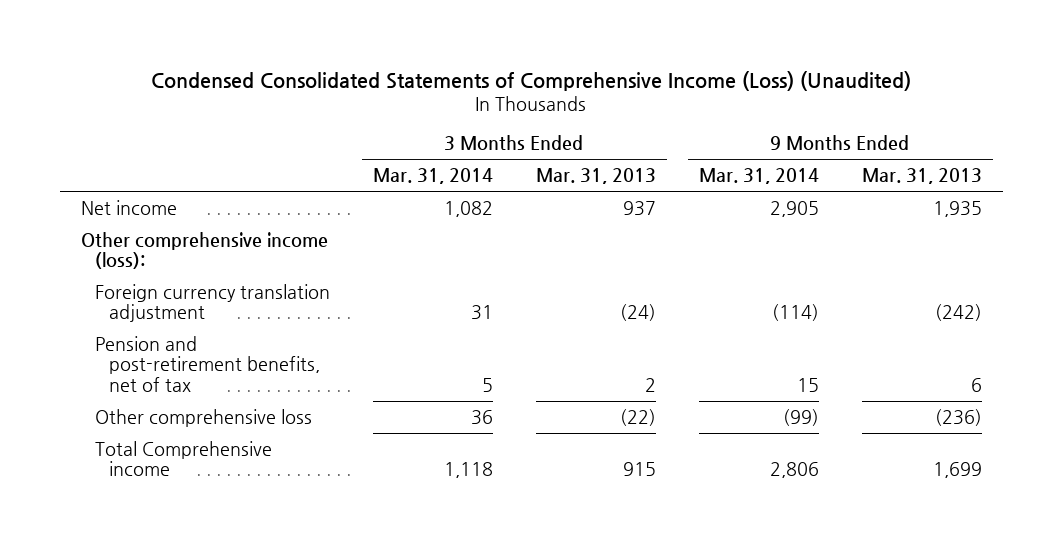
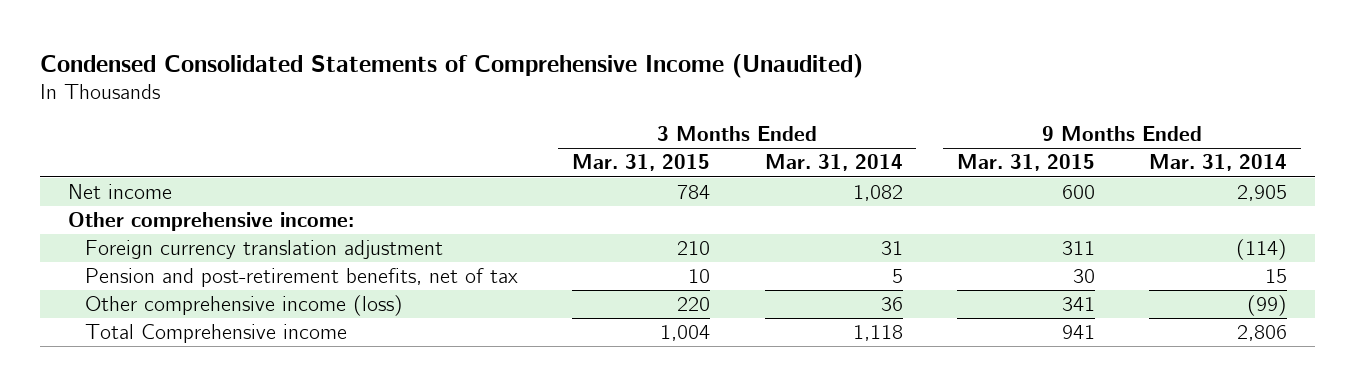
[151,70,912,91] Condensed Consolidated Statements of Comprehensive Income (Loss) (Unaudited) -> [40,53,864,78] Condensed Consolidated Statements of Comprehensive Income (Unaudited)
[535,168,656,185] Mar. 31, 2013 -> none
[861,168,982,185] Mar. 31, 2013 -> none
none -> [572,154,711,172] Mar. 31, 2015
none -> [956,154,1095,172] Mar. 31, 2015
[81,232,329,270] Other comprehensive income (loss): -> [67,212,354,232] Other comprehensive income:
[94,409,312,428] Other comprehensive loss -> [84,295,403,317] Other comprehensive income (loss)

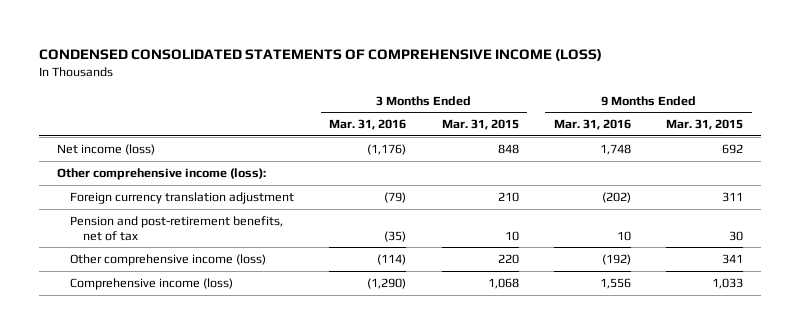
[40,53,864,78] Condensed Consolidated Statements of Comprehensive Income (Unaudited) -> [39,48,603,61] CONDENSED CONSOLIDATED STATEMENTS OF COMPREHENSIVE INCOME (LOSS)
[764,154,903,172] Mar. 31, 2014 -> none
[1149,154,1288,172] Mar. 31, 2014 -> none
none -> [329,119,407,131] Mar. 31, 2016
none -> [553,119,631,131] Mar. 31, 2016
[67,184,172,200] Net income -> [56,143,155,155] Net income (loss)
[677,185,711,200] 784 -> [497,143,519,154] 848
[1061,185,1095,200] 600 -> [722,143,744,154] 692
[67,212,354,232] Other comprehensive income: -> [56,167,266,180] Other comprehensive income (loss):
[84,324,347,344] Total Comprehensive income -> [70,277,234,290] Comprehensive income (loss)
[660,325,711,342] 1,004 -> [487,277,519,289] 1,068
[1061,325,1095,340] 941 -> [712,277,744,289] 1,033

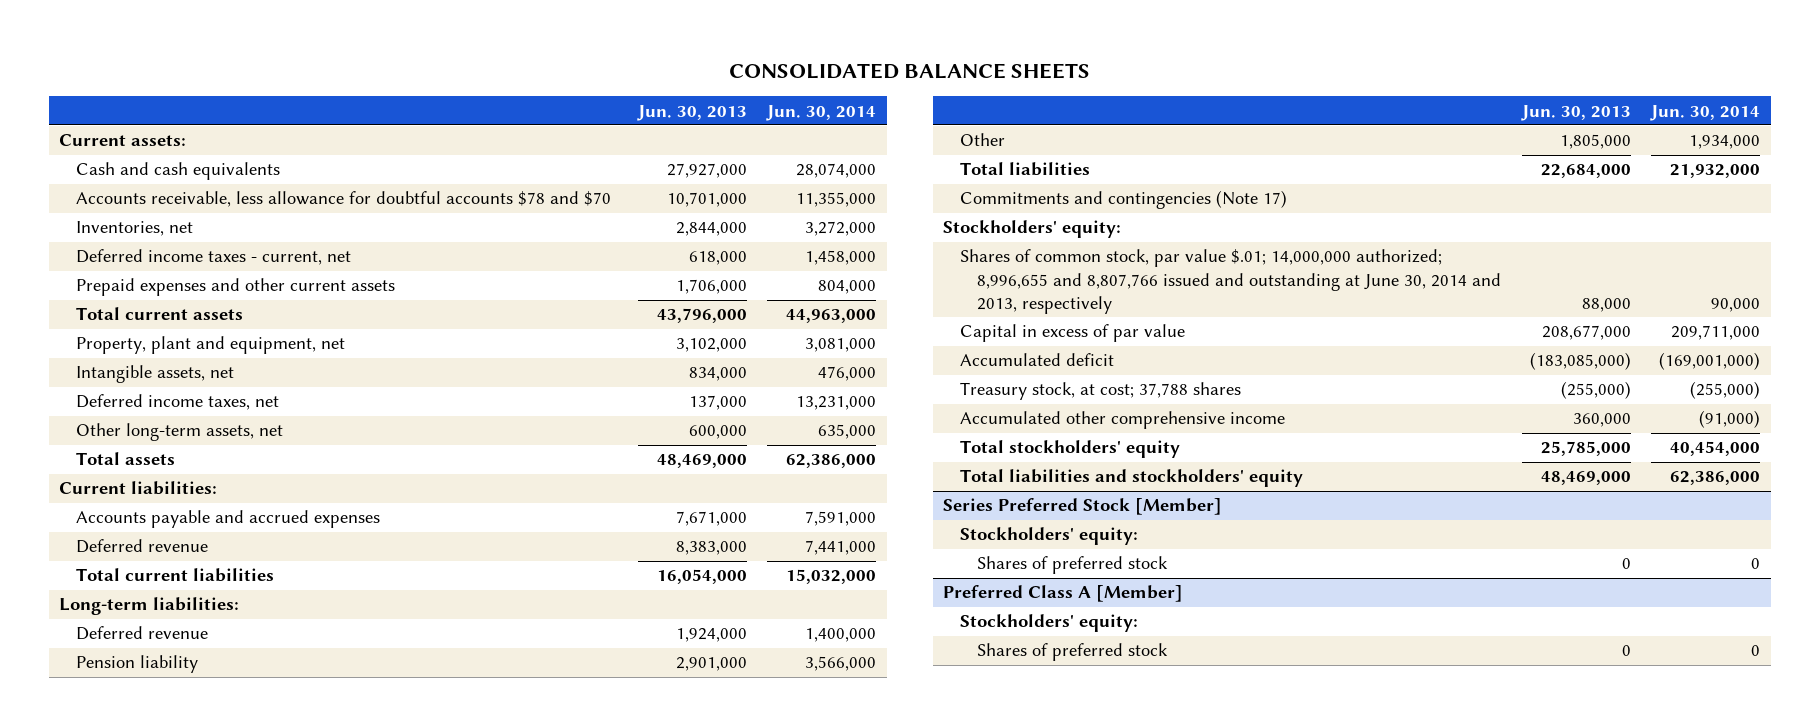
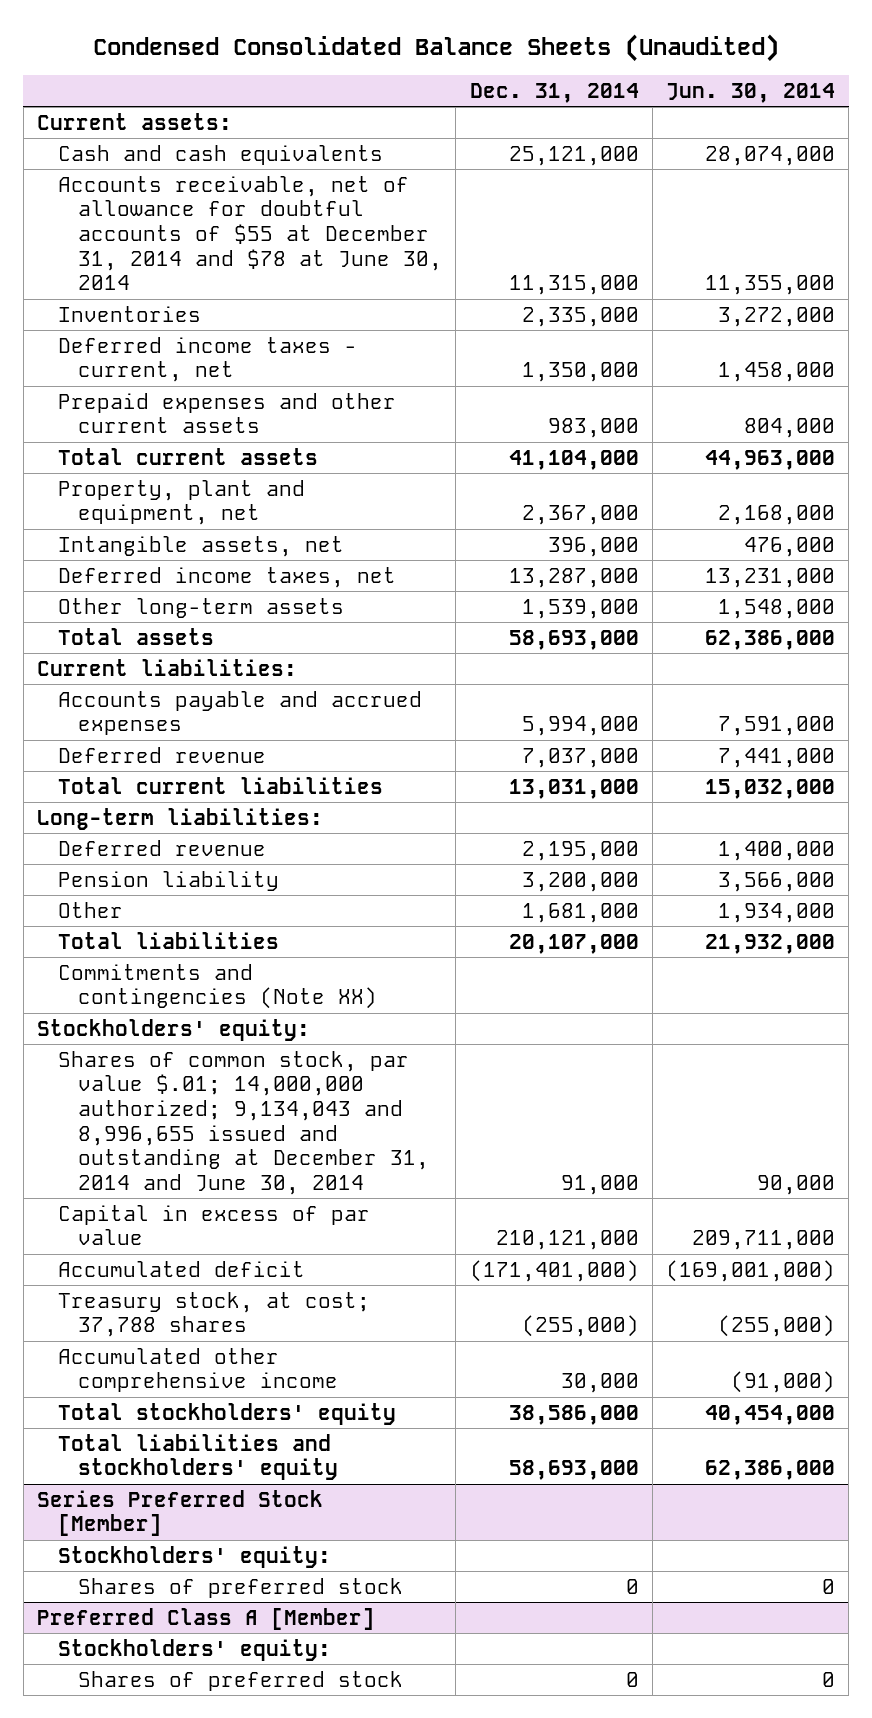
[728,62,1090,79] CONSOLIDATED BALANCE SHEETS -> [93,33,780,62] Condensed Consolidated Balance Sheets (Unaudited)
[636,104,747,121] Jun. 30, 2013 -> none
none -> [469,82,639,103] Dec. 31, 2014
[76,191,612,208] Accounts receivable, less allowance for doubtful accounts $78 and $70 -> [57,175,443,291] Accounts receivable, net of allowance for doubtful accounts of $55 at December 31, 2014 and $78 at June 30, 2014
[76,221,194,237] Inventories, net -> [57,305,201,322] Inventories
[805,338,877,353] 3,081,000 -> [718,505,836,526] 2,168,000
[76,423,284,442] Other long-term assets, net -> [57,597,344,618] Other long-term assets
[818,424,877,440] 635,000 -> [718,598,836,619] 1,548,000
[960,190,1288,210] Commitments and contingencies (Note 17) -> [57,963,378,1010] Commitments and contingencies (Note XX)
[960,249,1501,314] Shares of common stock, par value $.01; 14,000,000 authorized; 8,996,655 and 8,807,766 issued and outstanding at June 30, 2014 and 2013, respectively -> [57,1050,430,1195] Shares of common stock, par value $.01; 14,000,000 authorized; 9,134,043 and 8,996,655 issued and outstanding at December 31, 2014 and June 30, 2014

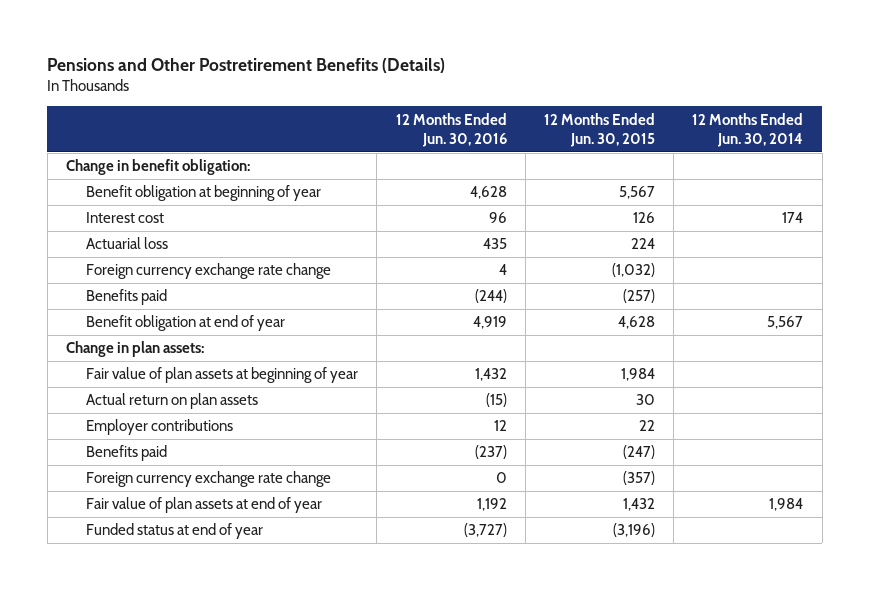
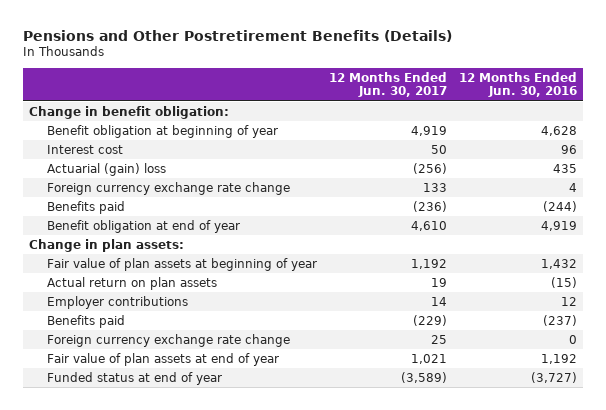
[543,112,655,147] 12 Months Ended Jun. 30, 2015 -> none
[692,112,804,147] 12 Months Ended Jun. 30, 2014 -> none
none -> [328,71,447,98] 12 Months Ended Jun. 30, 2017
[86,237,169,250] Actuarial loss -> [46,162,166,176] Actuarial (gain) loss

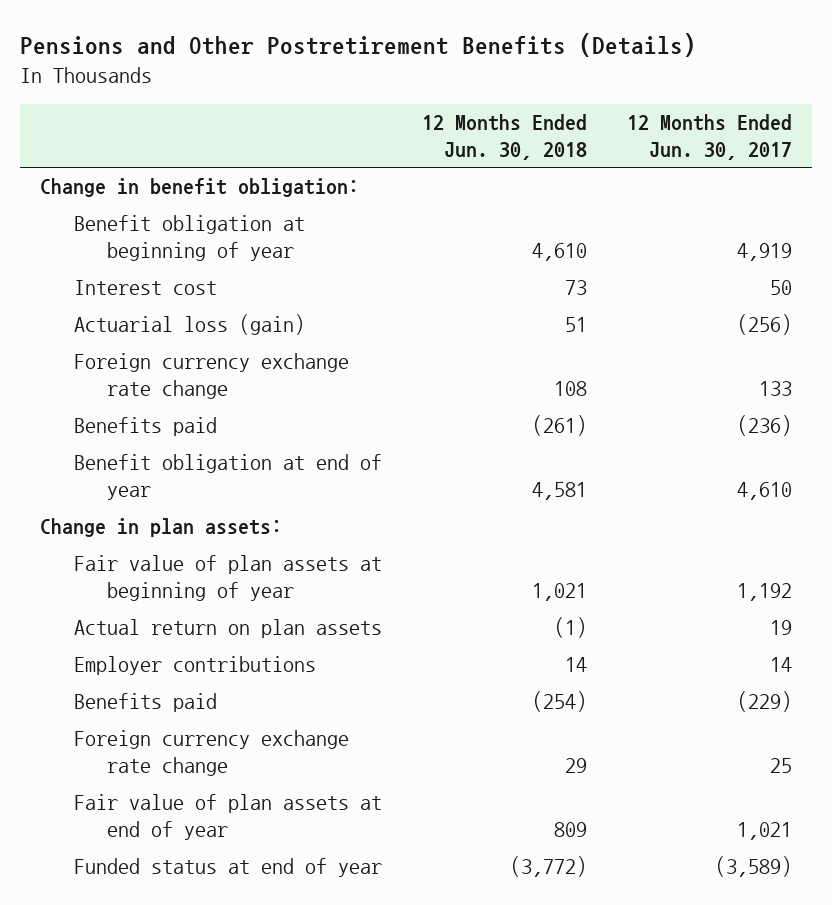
[459,71,578,98] 12 Months Ended Jun. 30, 2016 -> none
none -> [421,114,587,160] 12 Months Ended Jun. 30, 2018
[46,162,166,176] Actuarial (gain) loss -> [73,314,305,336] Actuarial loss (gain)

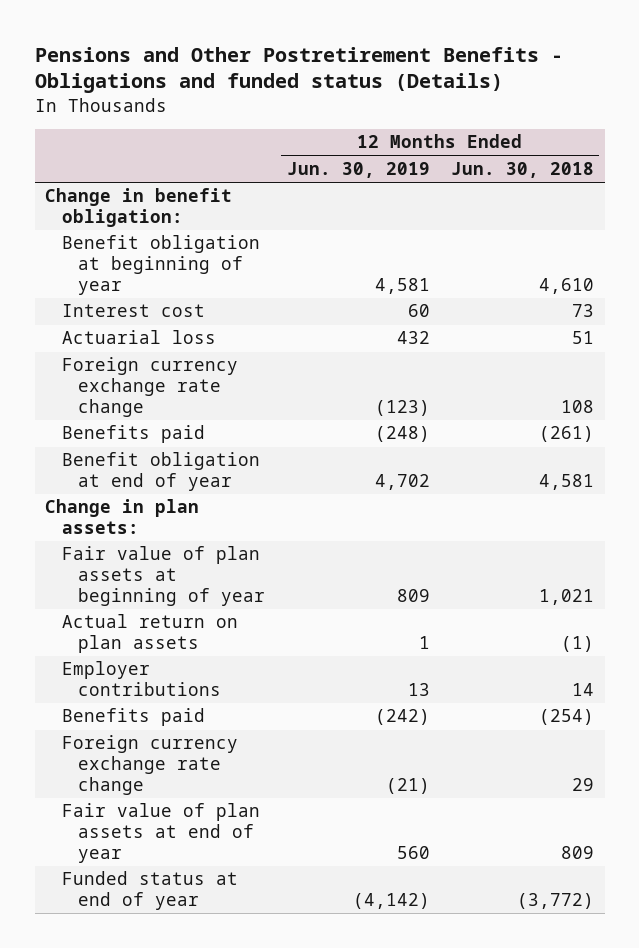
[19,33,696,58] Pensions and Other Postretirement Benefits (Details) -> [34,46,563,94] Pensions and Other Postretirement Benefits - Obligations and funded status (Details)
[626,114,792,160] 12 Months Ended Jun. 30, 2017 -> none
none -> [286,162,430,179] Jun. 30, 2019
[73,314,305,336] Actuarial loss (gain) -> [61,330,216,345] Actuarial loss

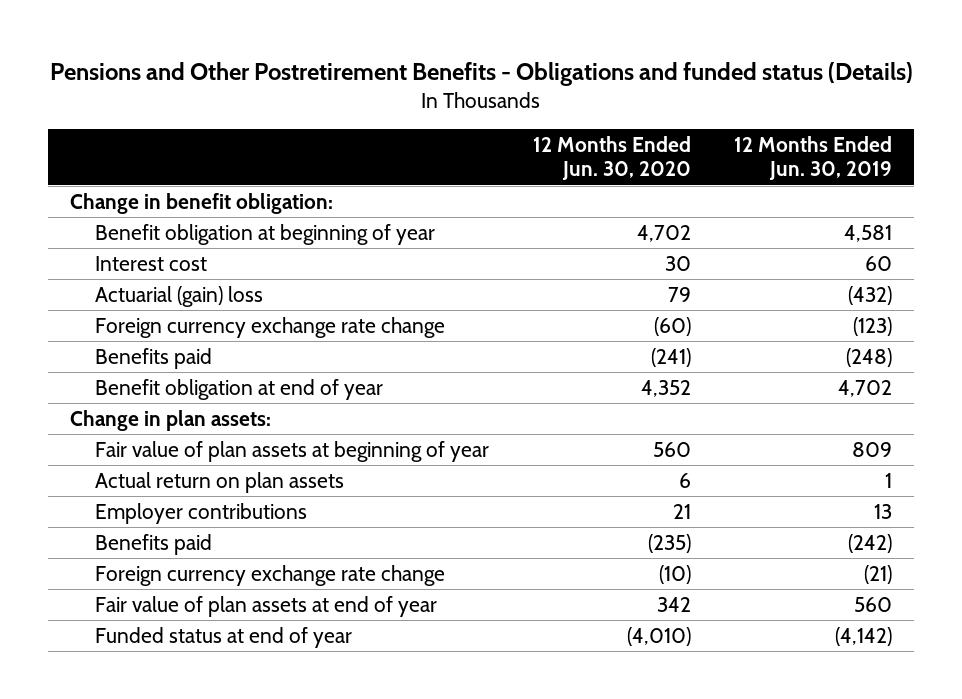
[450,162,594,179] Jun. 30, 2018 -> none
none -> [532,135,691,181] 12 Months Ended Jun. 30, 2020
[61,330,216,345] Actuarial loss -> [95,285,264,307] Actuarial (gain) loss
[396,331,430,345] 432 -> [848,285,893,305] (432)

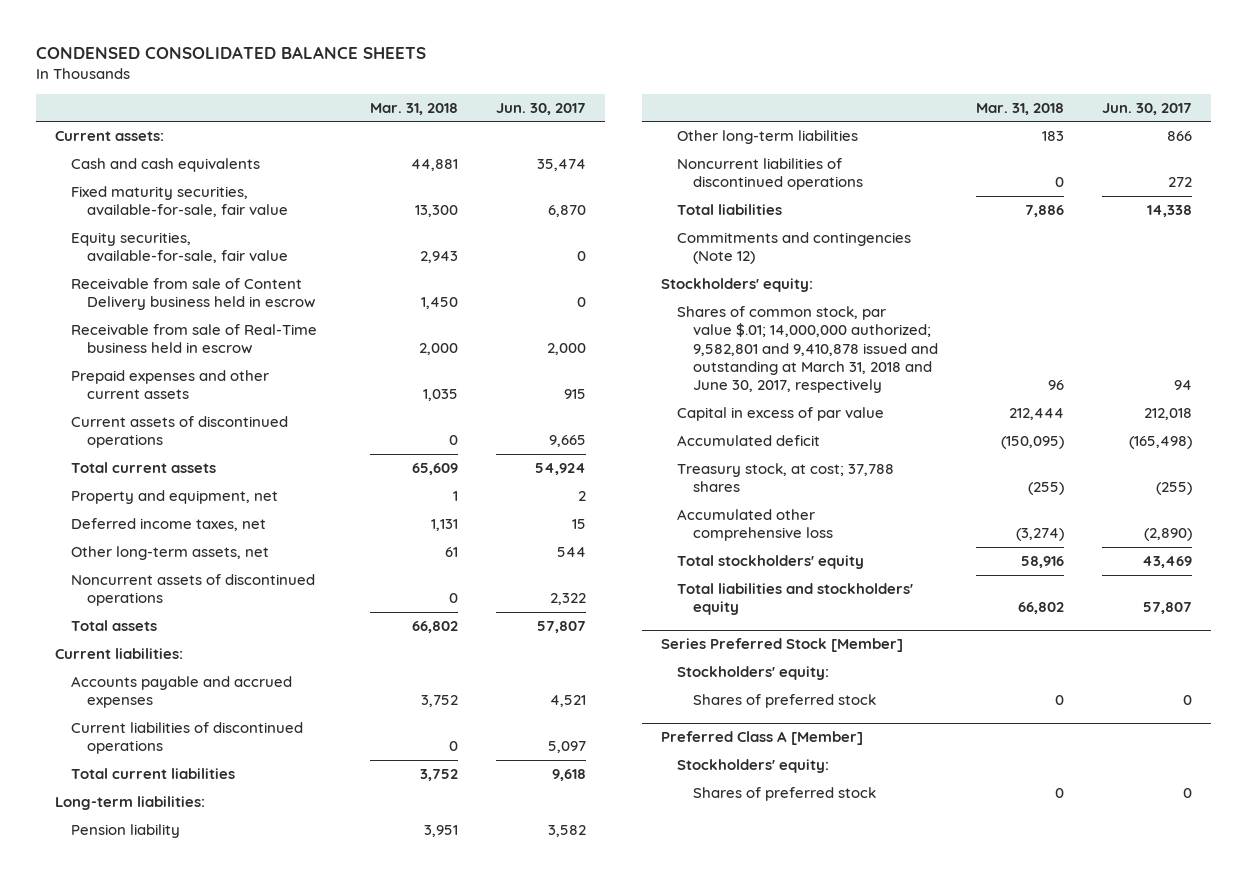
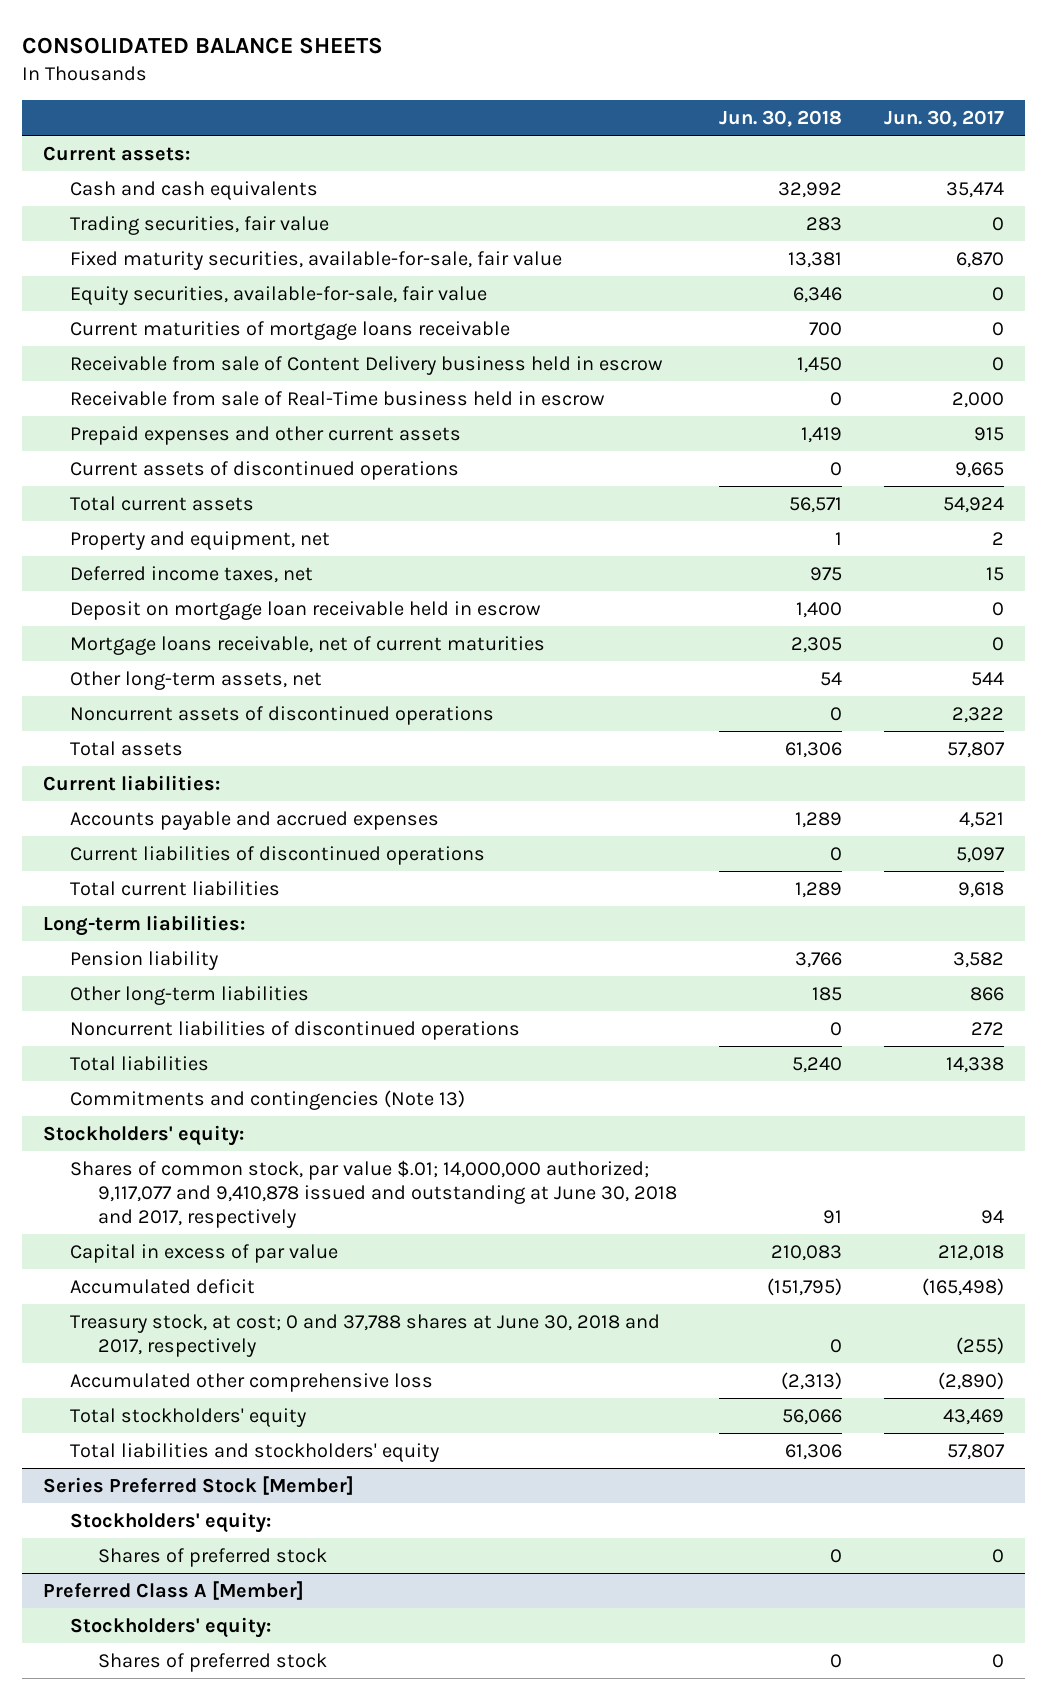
[35,45,426,59] CONDENSED CONSOLIDATED BALANCE SHEETS -> [21,36,383,54] CONSOLIDATED BALANCE SHEETS
[369,102,458,115] Mar. 31, 2018 -> none
none -> [719,110,843,128] Jun. 30, 2018
none -> [70,215,330,235] Trading securities, fair value
none -> [70,320,511,340] Current maturities of mortgage loans receivable
none -> [70,600,542,620] Deposit on mortgage loan receivable held in escrow
none -> [70,635,546,655] Mortgage loans receivable, net of current maturities
[676,232,911,265] Commitments and contingencies (Note 12) -> [70,1089,466,1110] Commitments and contingencies (Note 13)
[676,306,938,394] Shares of common stock, par value $.01; 14,000,000 authorized; 9,582,801 and 9,410,878 issued and outstanding at March 31, 2018 and June 30, 2017, respectively -> [70,1159,678,1228] Shares of common stock, par value $.01; 14,000,000 authorized; 9,117,077 and 9,410,878 issued and outstanding at June 30, 2018 and 2017, respectively
[676,463,894,493] Treasury stock, at cost; 37,788 shares -> [70,1313,661,1357] Treasury stock, at cost; 0 and 37,788 shares at June 30, 2018 and 2017, respectively

